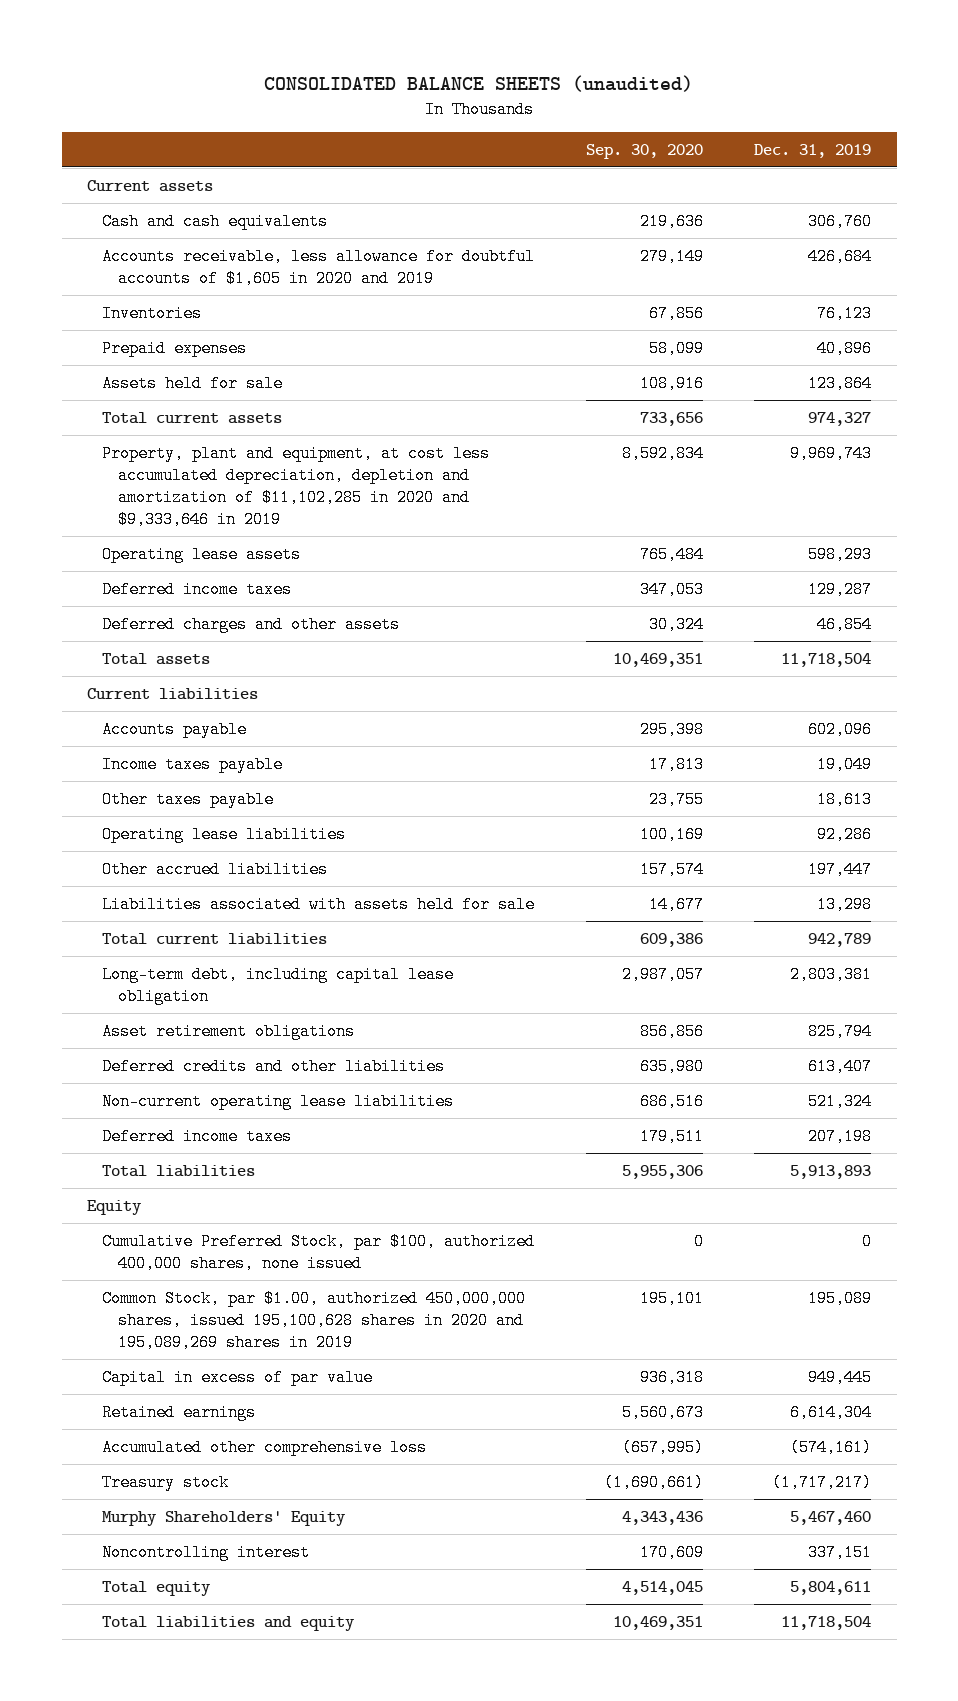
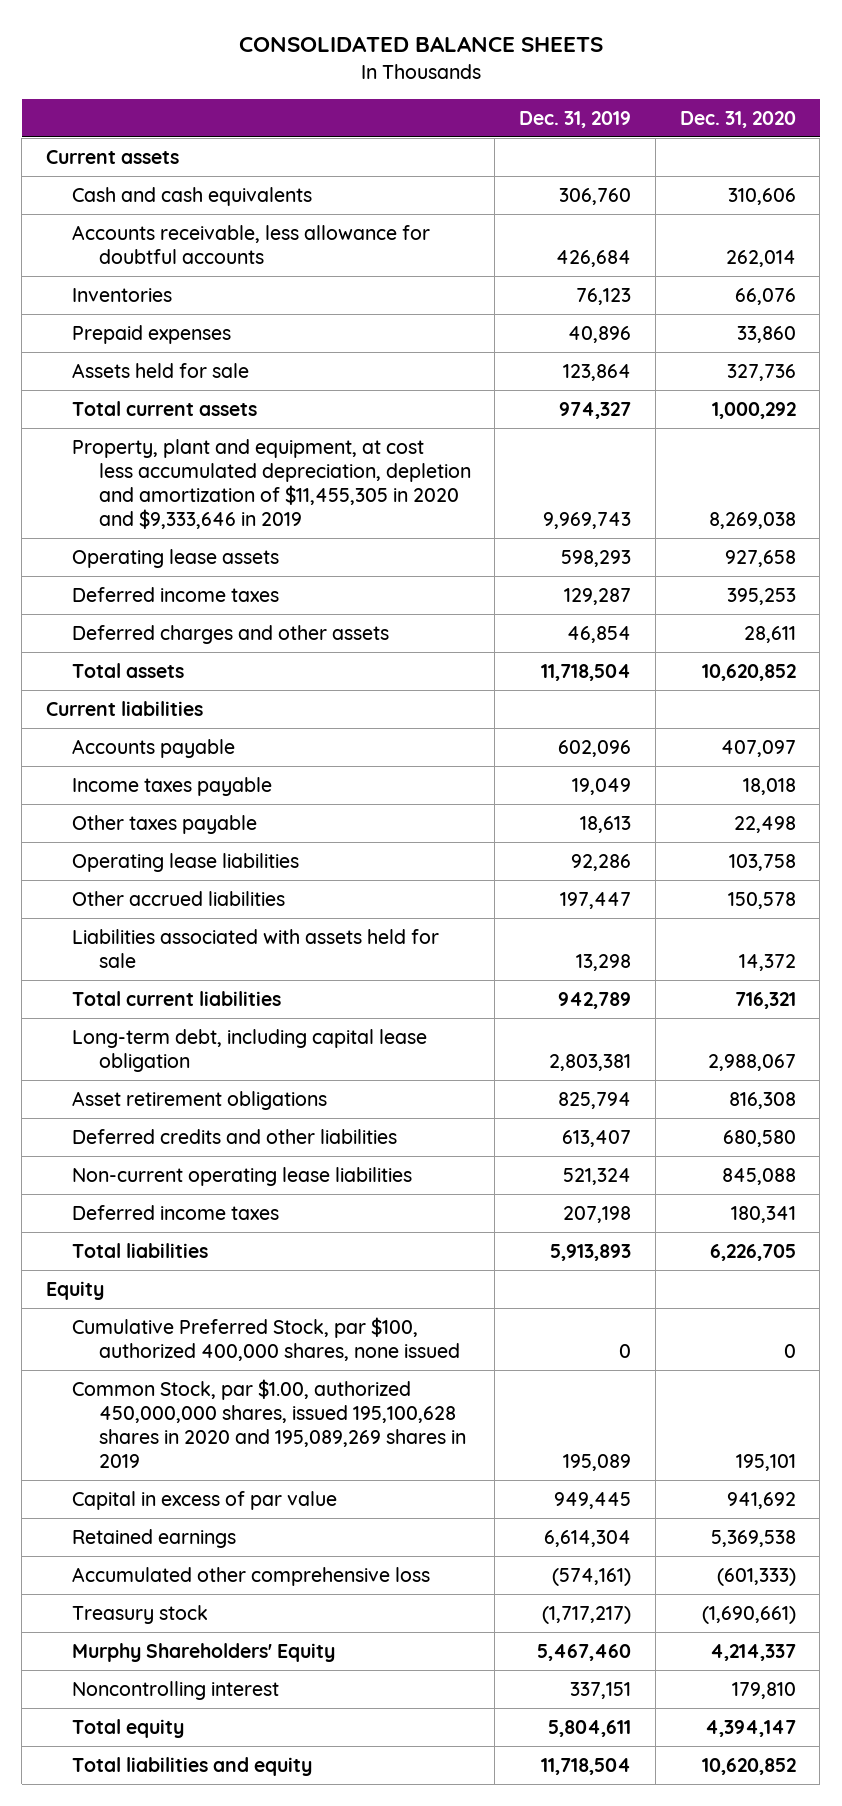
[264,74,694,92] CONSOLIDATED BALANCE SHEETS (unaudited) -> [238,36,603,53] CONSOLIDATED BALANCE SHEETS
[585,144,703,160] Sep. 30, 2020 -> none
none -> [679,110,796,128] Dec. 31, 2020
[102,247,536,287] Accounts receivable, less allowance for doubtful accounts of $1,605 in 2020 and 2019 -> [72,225,431,264] Accounts receivable, less allowance for doubtful accounts
[102,444,491,529] Property, plant and equipment, at cost less accumulated depreciation, depletion and amortization of $11,102,285 in 2020 and $9,333,646 in 2019 -> [72,439,471,529] Property, plant and equipment, at cost less accumulated depreciation, depletion and amortization of $11,455,305 in 2020 and $9,333,646 in 2019

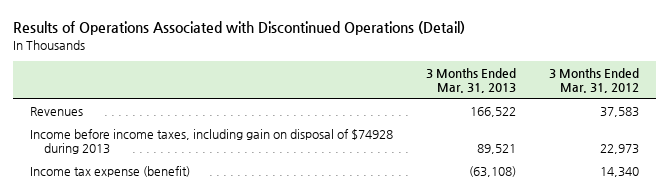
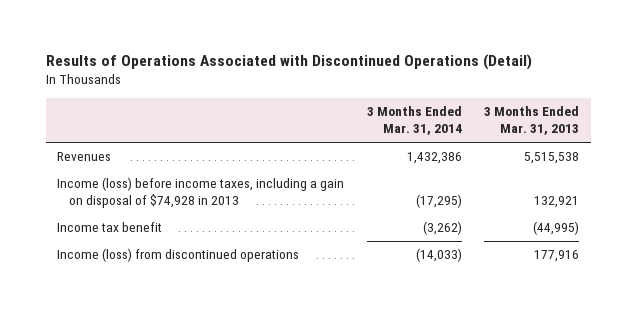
[549,67,640,94] 3 Months Ended Mar. 31, 2012 -> none
none -> [366,106,462,136] 3 Months Ended Mar. 31, 2014
[470,106,517,117] 166,522 -> [524,152,580,165] 5,515,538
[29,128,393,155] Income before income taxes, including gain on disposal of $74928 during 2013 -> [56,177,344,209] Income (loss) before income taxes, including a gain on disposal of $74,928 in 2013
[477,144,517,155] 89,521 -> [534,196,580,209] 132,921
[29,165,190,177] Income tax expense (benefit) -> [56,222,162,233] Income tax benefit
[469,165,517,177] (63,108) -> [533,221,580,236] (44,995)
none -> [56,248,299,263] Income (loss) from discontinued operations

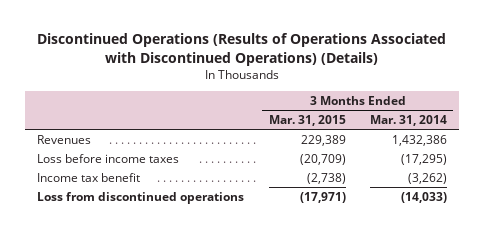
[45,54,532,71] Results of Operations Associated with Discontinued Operations (Detail) -> [37,32,447,66] Discontinued Operations (Results of Operations Associated with Discontinued Operations) (Details)
[484,106,580,136] 3 Months Ended Mar. 31, 2013 -> none
none -> [268,114,346,126] Mar. 31, 2015
[56,177,344,209] Income (loss) before income taxes, including a gain on disposal of $74,928 in 2013 -> [37,153,180,163] Loss before income taxes
[56,248,299,263] Income (loss) from discontinued operations -> [37,191,245,204] Loss from discontinued operations

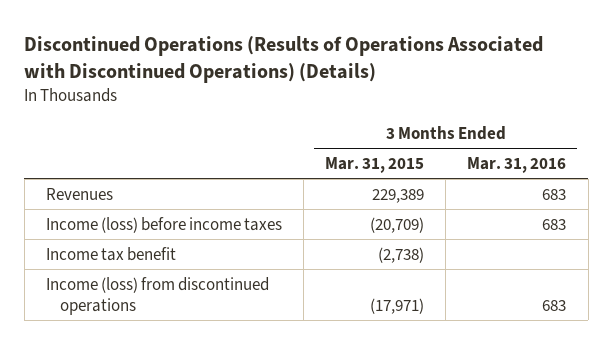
[369,114,447,126] Mar. 31, 2014 -> none
none -> [467,157,567,174] Mar. 31, 2016
[37,153,180,163] Loss before income taxes -> [45,216,282,233] Income (loss) before income taxes
[37,191,245,204] Loss from discontinued operations -> [45,276,269,315] Income (loss) from discontinued operations

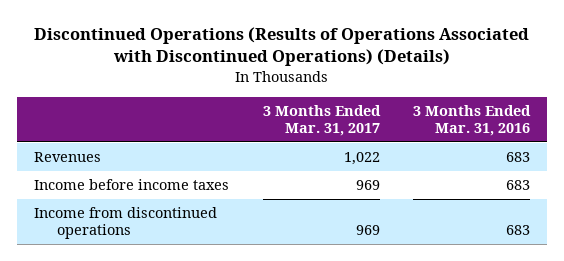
[325,157,425,174] Mar. 31, 2015 -> none
none -> [262,104,381,136] 3 Months Ended Mar. 31, 2017
[45,246,176,261] Income tax benefit -> none
[45,216,282,233] Income (loss) before income taxes -> [33,179,229,191] Income before income taxes
[45,276,269,315] Income (loss) from discontinued operations -> [33,207,217,240] Income from discontinued operations

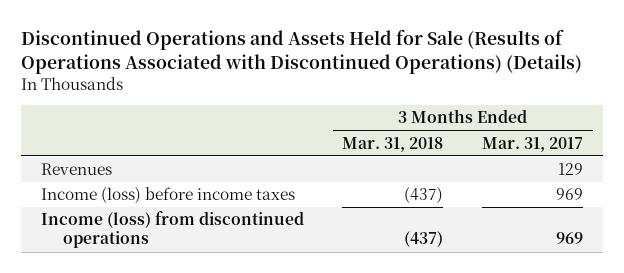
[34,26,530,67] Discontinued Operations (Results of Operations Associated with Discontinued Operations) (Details) -> [21,29,583,74] Discontinued Operations and Assets Held for Sale (Results of Operations Associated with Discontinued Operations) (Details)
[413,104,532,136] 3 Months Ended Mar. 31, 2016 -> none
none -> [342,136,444,152] Mar. 31, 2018
[343,152,380,166] 1,022 -> [558,163,584,176] 129
[33,179,229,191] Income before income taxes -> [40,187,295,205] Income (loss) before income taxes
[33,207,217,240] Income from discontinued operations -> [40,211,304,249] Income (loss) from discontinued operations

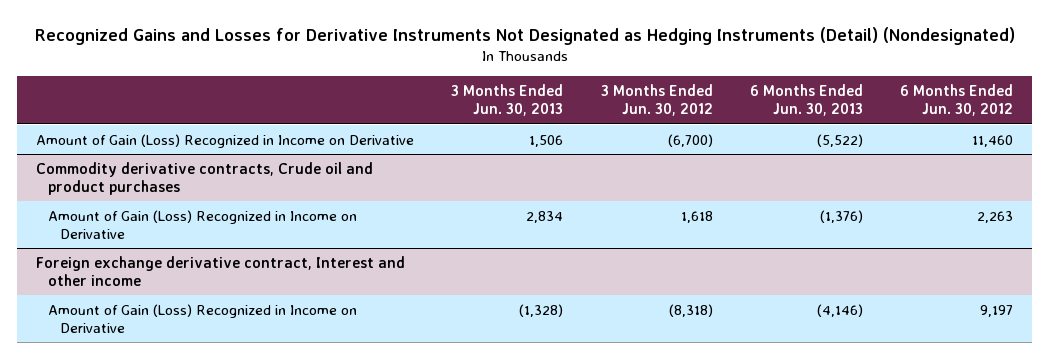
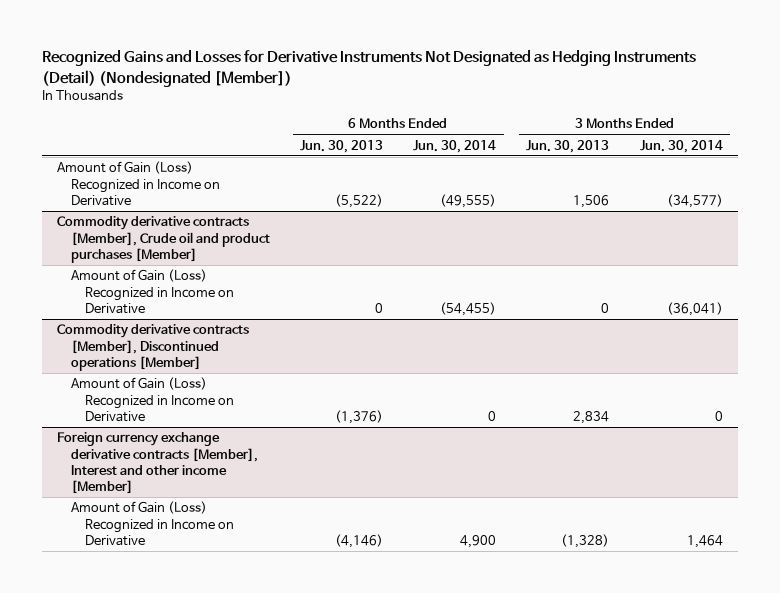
[34,26,1015,45] Recognized Gains and Losses for Derivative Instruments Not Designated as Hedging Instruments (Detail) (Nondesignated) -> [42,50,697,87] Recognized Gains and Losses for Derivative Instruments Not Designated as Hedging Instruments (Detail) (Nondesignated [Member])
[600,84,713,117] 3 Months Ended Jun. 30, 2012 -> none
[900,84,1014,117] 6 Months Ended Jun. 30, 2012 -> none
none -> [413,139,497,153] Jun. 30, 2014
none -> [639,139,723,153] Jun. 30, 2014
[36,161,374,195] Commodity derivative contracts, Crude oil and product purchases -> [57,216,271,264] Commodity derivative contracts [Member], Crude oil and product purchases [Member]
none -> [71,269,234,315] Amount of Gain (Loss) Recognized in Income on Derivative
none -> [57,324,250,372] Commodity derivative contracts [Member], Discontinued operations [Member]
[36,255,406,286] Foreign exchange derivative contract, Interest and other income -> [57,432,259,495] Foreign currency exchange derivative contracts [Member], Interest and other income [Member]

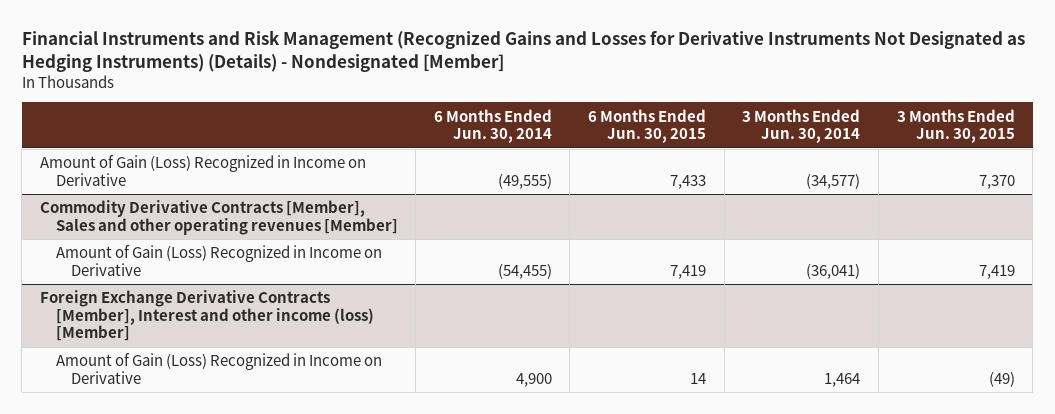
[42,50,697,87] Recognized Gains and Losses for Derivative Instruments Not Designated as Hedging Instruments (Detail) (Nondesignated [Member]) -> [21,29,1025,72] Financial Instruments and Risk Management (Recognized Gains and Losses for Derivative Instruments Not Designated as Hedging Instruments) (Details) - Nondesignated [Member]
[300,139,384,153] Jun. 30, 2013 -> none
[526,139,610,153] Jun. 30, 2013 -> none
none -> [588,108,707,144] 6 Months Ended Jun. 30, 2015
none -> [896,108,1015,144] 3 Months Ended Jun. 30, 2015
[57,216,271,264] Commodity derivative contracts [Member], Crude oil and product purchases [Member] -> none
none -> [40,200,398,235] Commodity Derivative Contracts [Member], Sales and other operating revenues [Member]
[57,324,250,372] Commodity derivative contracts [Member], Discontinued operations [Member] -> none
[71,377,234,423] Amount of Gain (Loss) Recognized in Income on Derivative -> none
[57,432,259,495] Foreign currency exchange derivative contracts [Member], Interest and other income [Member] -> [40,290,374,342] Foreign Exchange Derivative Contracts [Member], Interest and other income (loss) [Member]

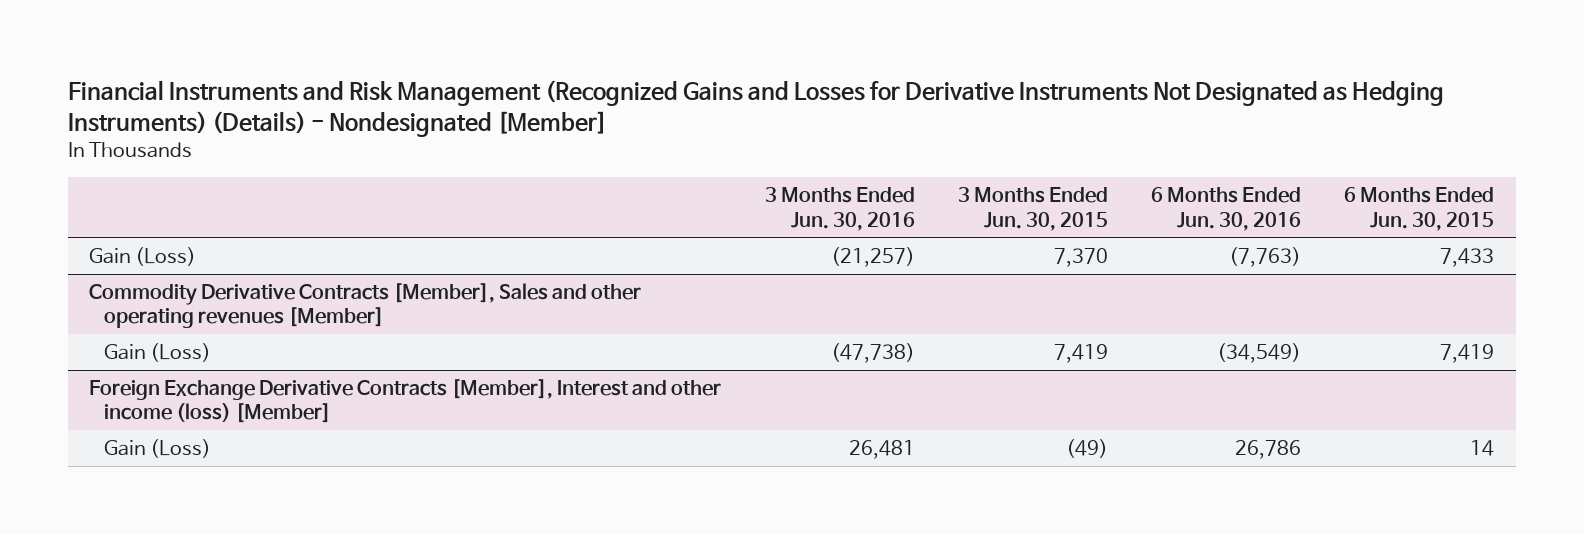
[433,108,552,144] 6 Months Ended Jun. 30, 2014 -> none
[742,108,861,144] 3 Months Ended Jun. 30, 2014 -> none
none -> [764,187,915,231] 3 Months Ended Jun. 30, 2016
none -> [1151,187,1302,231] 6 Months Ended Jun. 30, 2016
[40,155,367,186] Amount of Gain (Loss) Recognized in Income on Derivative -> [89,247,197,267] Gain (Loss)
[55,245,382,276] Amount of Gain (Loss) Recognized in Income on Derivative -> [104,343,212,363] Gain (Loss)
[55,353,382,384] Amount of Gain (Loss) Recognized in Income on Derivative -> [104,439,212,459] Gain (Loss)

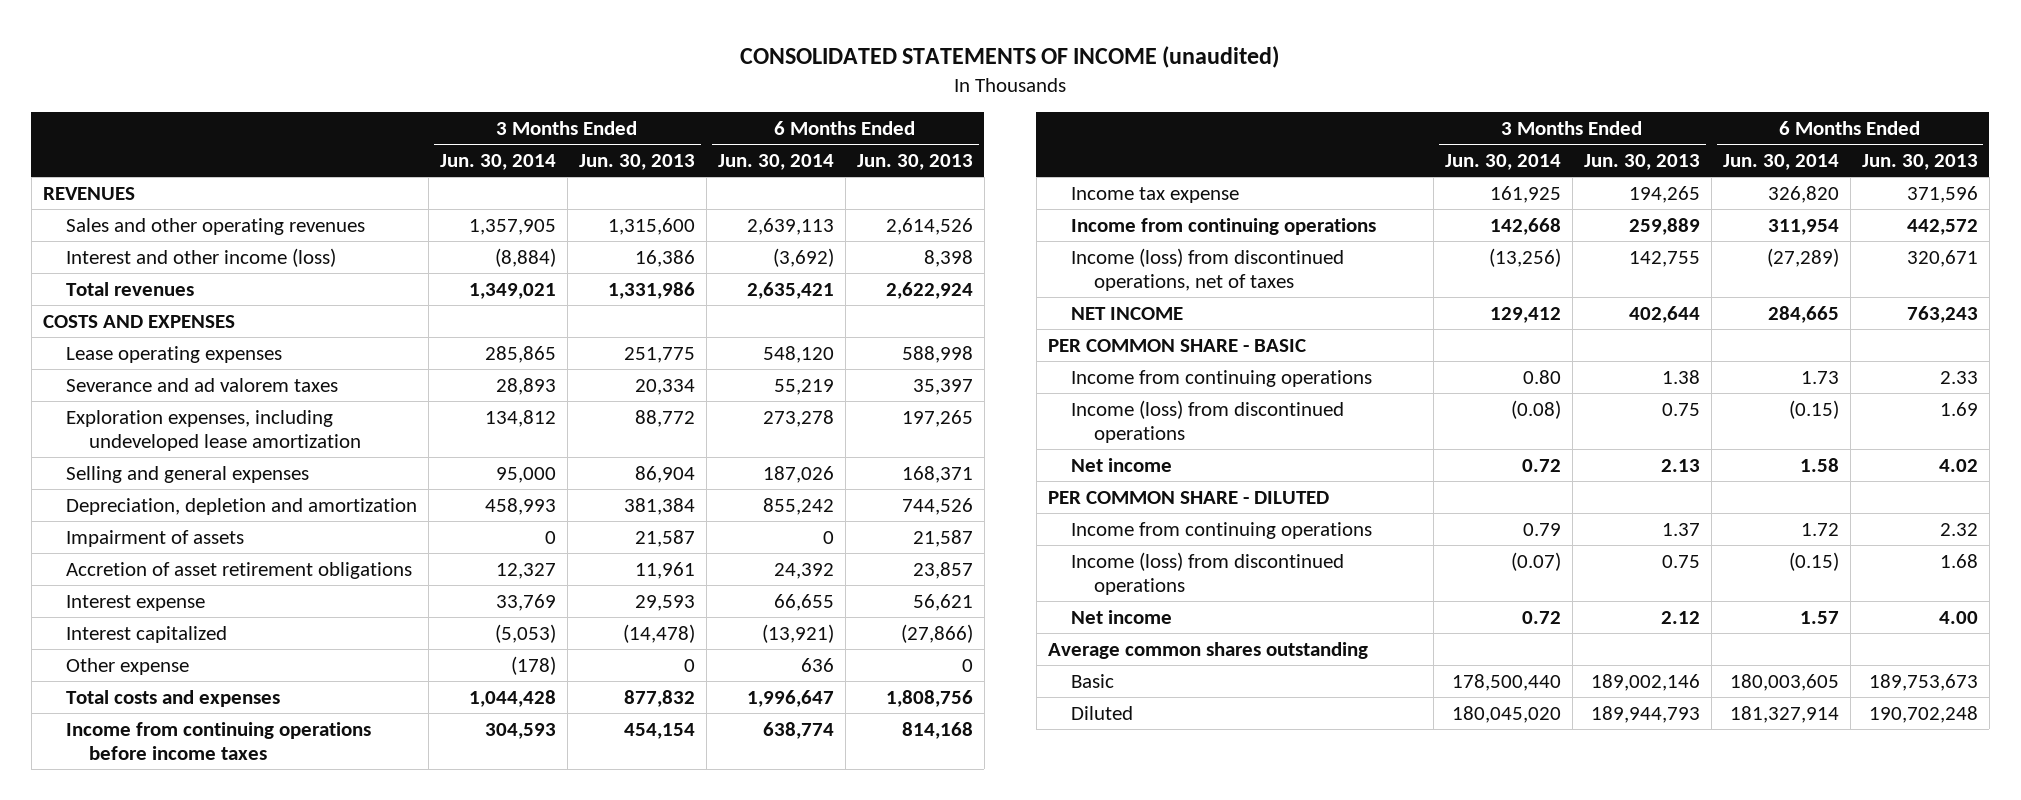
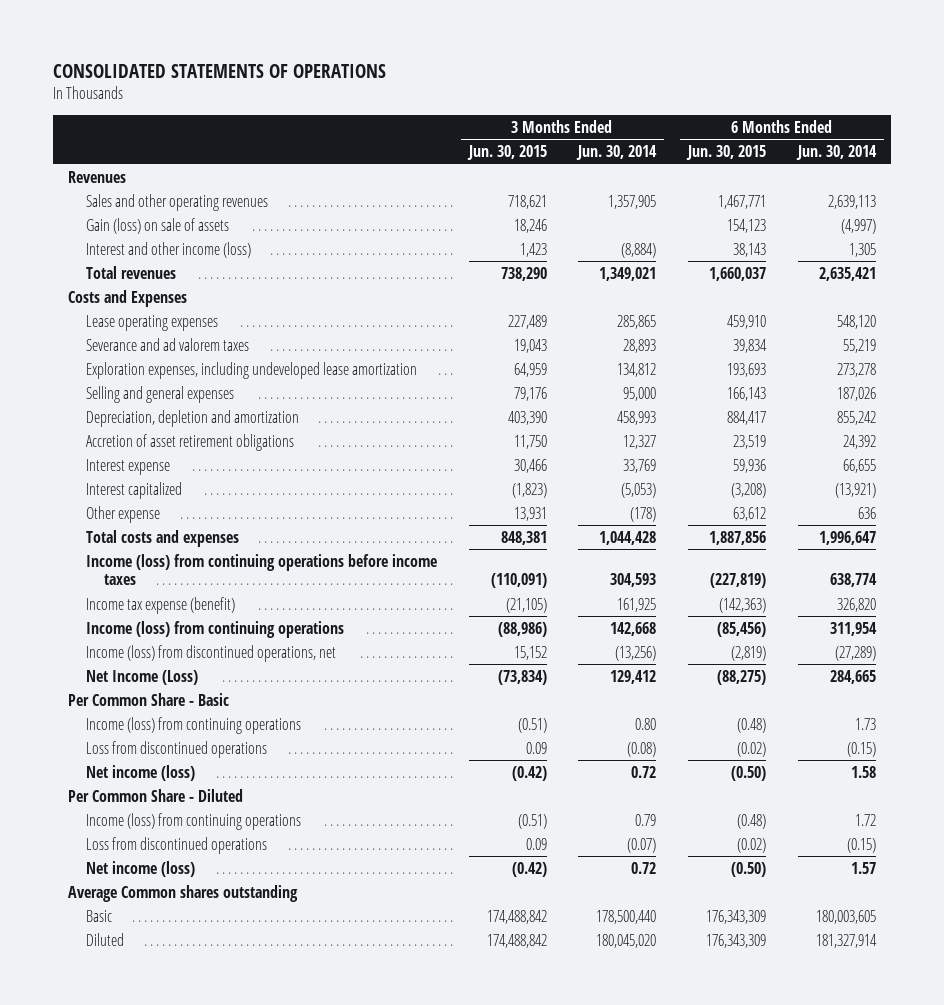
[740,45,1280,68] CONSOLIDATED STATEMENTS OF INCOME (unaudited) -> [52,63,386,78] CONSOLIDATED STATEMENTS OF OPERATIONS
[578,154,695,171] Jun. 30, 2013 -> none
[856,154,973,171] Jun. 30, 2013 -> none
none -> [466,145,547,161] Jun. 30, 2015
none -> [685,145,766,161] Jun. 30, 2015
[42,186,135,200] REVENUES -> [68,170,127,183] Revenues
none -> [85,217,229,234] Gain (loss) on sale of assets
[772,247,834,267] (3,692) -> [848,242,876,257] 1,305
[42,314,235,328] COSTS AND EXPENSES -> [68,289,188,307] Costs and Expenses
[65,529,244,547] Impairment of assets -> none
[65,721,371,760] Income from continuing operations before income taxes -> [85,553,437,586] Income (loss) from continuing operations before income taxes
[1070,186,1239,203] Income tax expense -> [85,596,235,614] Income tax expense (benefit)
[1070,217,1376,235] Income from continuing operations -> [85,620,344,638] Income (loss) from continuing operations
[1070,247,1344,291] Income (loss) from discontinued operations, net of taxes -> [85,644,336,662] Income (loss) from discontinued operations, net
[1070,306,1183,320] NET INCOME -> [85,669,198,685] Net Income (Loss)
[1047,338,1306,352] PER COMMON SHARE - BASIC -> [68,692,230,706] Per Common Share - Basic
[1070,369,1372,387] Income from continuing operations -> [85,716,301,734] Income (loss) from continuing operations
[1070,399,1344,443] Income (loss) from discontinued operations -> [85,740,267,758] Loss from discontinued operations
[1070,457,1172,472] Net income -> [85,764,195,781] Net income (loss)
[1047,490,1329,504] PER COMMON SHARE - DILUTED -> [68,788,244,802] Per Common Share - Diluted
[1070,521,1372,539] Income from continuing operations -> [85,812,301,830] Income (loss) from continuing operations
[1070,551,1344,595] Income (loss) from discontinued operations -> [85,836,267,854] Loss from discontinued operations
[1070,609,1172,624] Net income -> [85,860,195,877] Net income (loss)
[1047,641,1368,659] Average common shares outstanding -> [68,884,299,902] Average Common shares outstanding

